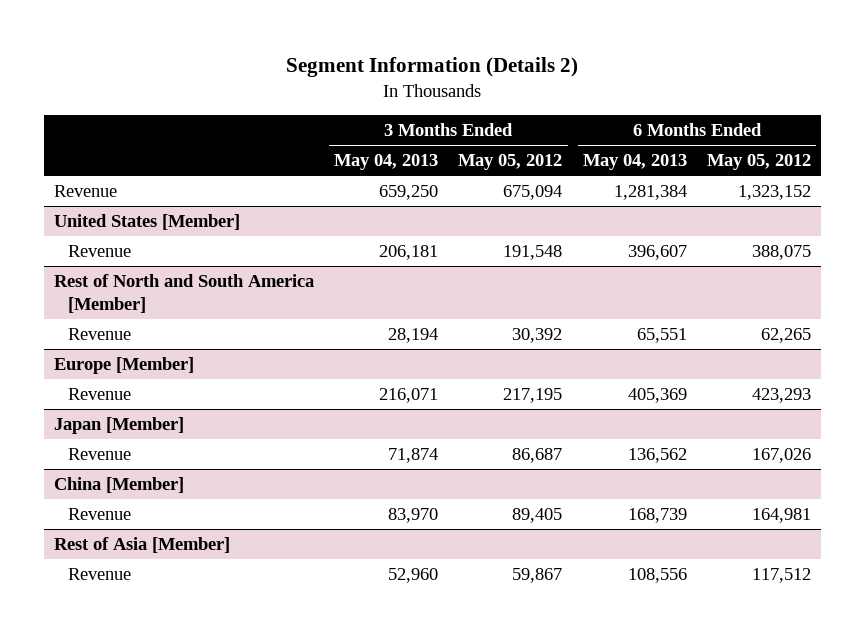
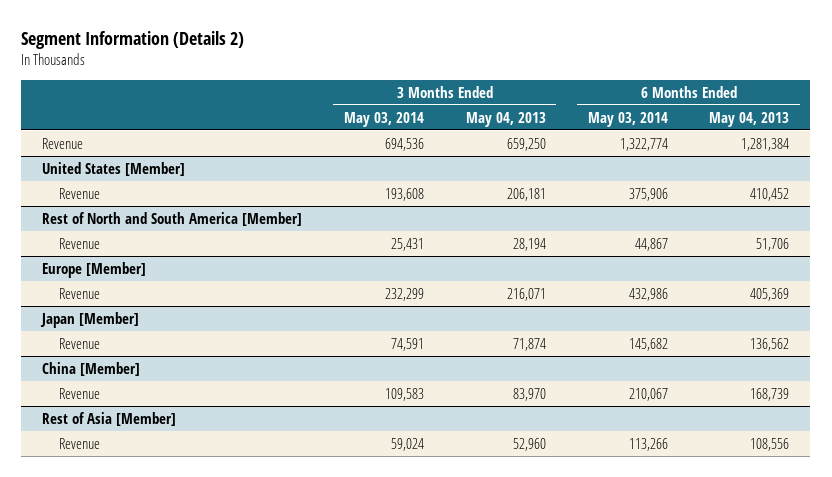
[458,154,563,171] May 05, 2012 -> none
[707,154,812,171] May 05, 2012 -> none
none -> [343,111,424,127] May 03, 2014
none -> [587,111,668,127] May 03, 2014
[627,245,687,261] 396,607 -> [750,187,790,201] 410,452
[636,328,687,344] 65,551 -> [756,237,790,251] 51,706

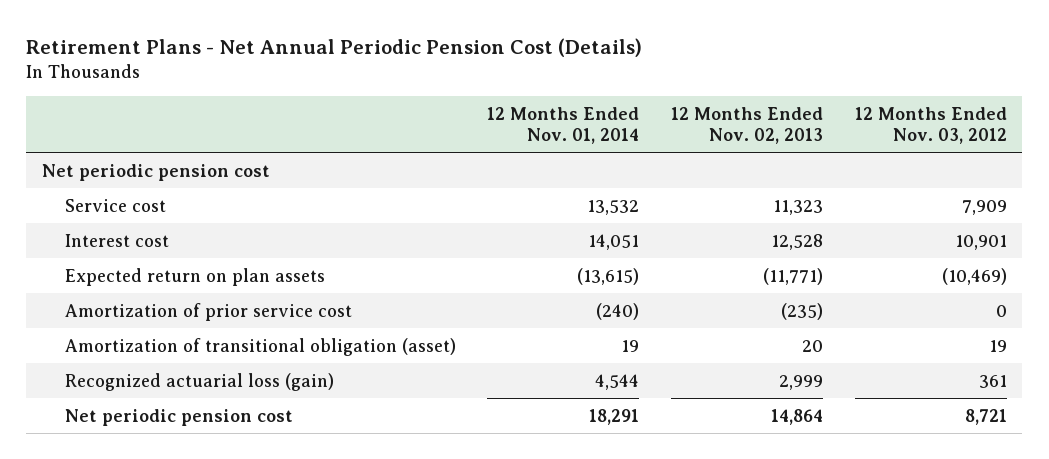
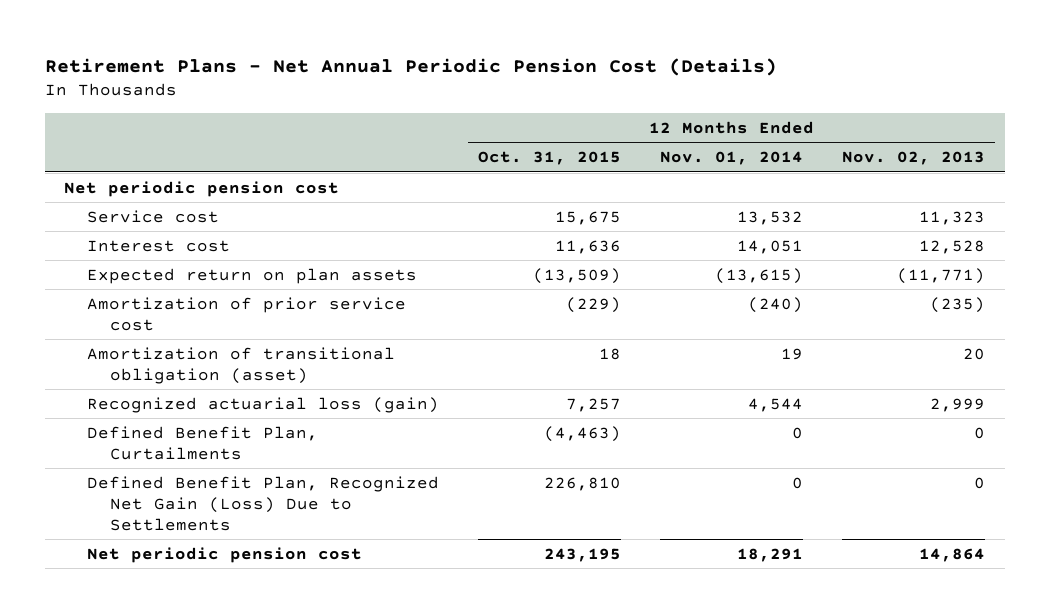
[854,106,1007,145] 12 Months Ended Nov. 03, 2012 -> none
none -> [478,151,622,166] Oct. 31, 2015
none -> [87,425,319,460] Defined Benefit Plan, Curtailments
none -> [87,475,440,531] Defined Benefit Plan, Recognized Net Gain (Loss) Due to Settlements

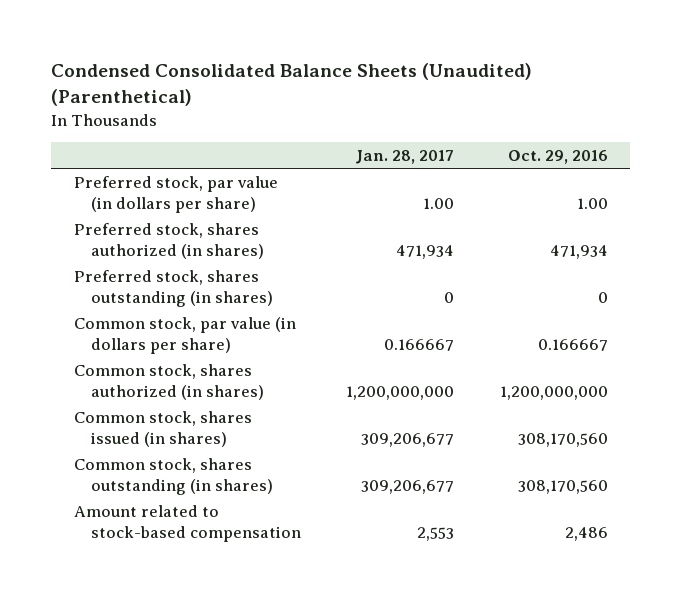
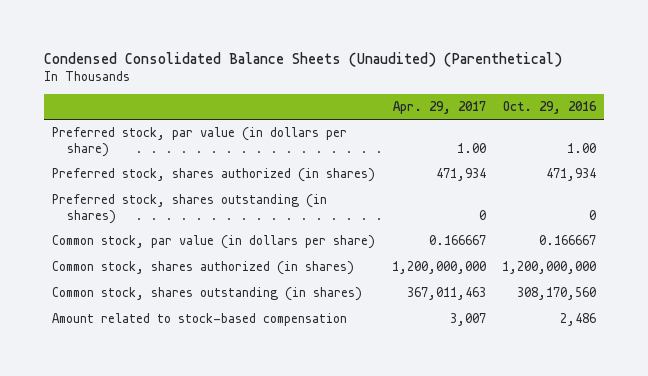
[355,150,455,165] Jan. 28, 2017 -> none
none -> [392,101,486,115] Apr. 29, 2017
[73,410,252,447] Common stock, shares issued (in shares) -> none

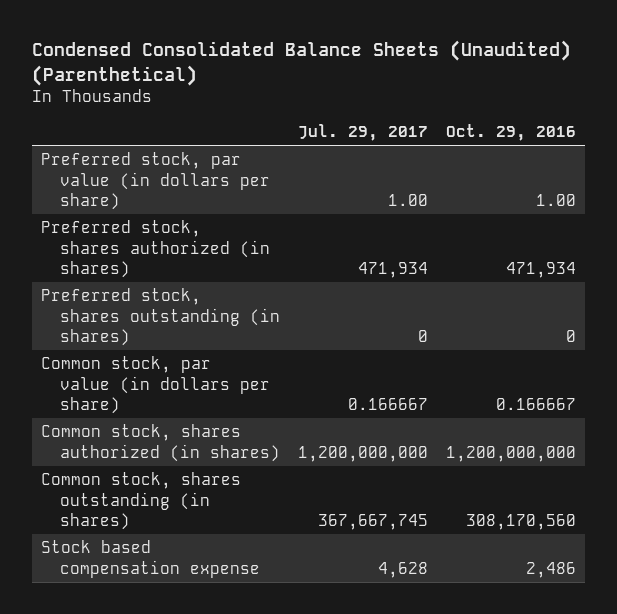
[392,101,486,115] Apr. 29, 2017 -> none
none -> [298,124,429,142] Jul. 29, 2017
[52,313,348,327] Amount related to stock-based compensation -> [40,540,261,578] Stock based compensation expense

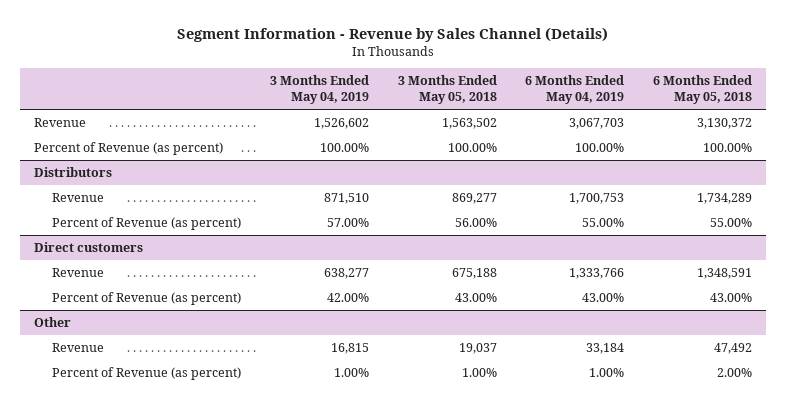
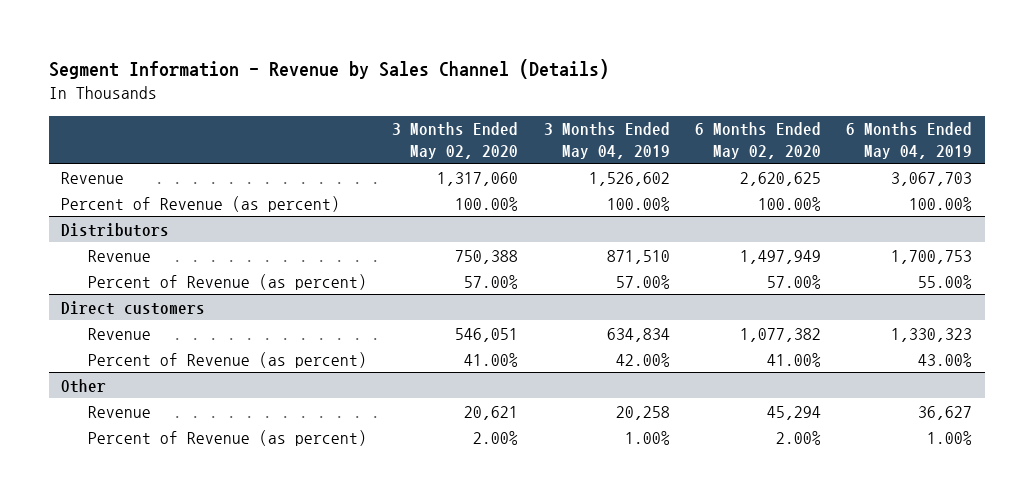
[397,75,497,105] 3 Months Ended May 05, 2018 -> none
[652,75,752,105] 6 Months Ended May 05, 2018 -> none
none -> [392,122,519,159] 3 Months Ended May 02, 2020
none -> [694,122,821,159] 6 Months Ended May 02, 2020
[324,267,370,279] 638,277 -> [606,327,670,342] 634,834
[569,267,625,279] 1,333,766 -> [891,327,973,342] 1,330,323
[331,342,370,354] 16,815 -> [615,405,670,420] 20,258
[586,342,625,354] 33,184 -> [918,405,973,420] 36,627

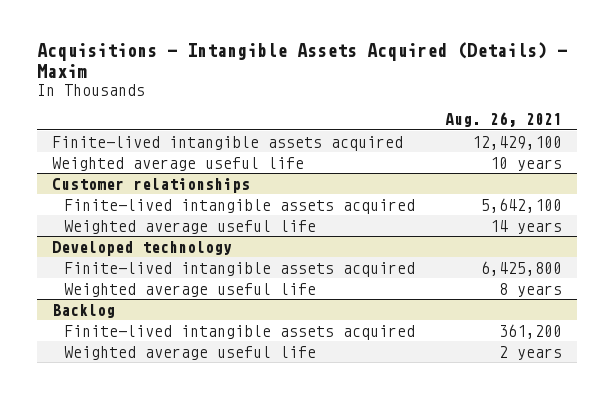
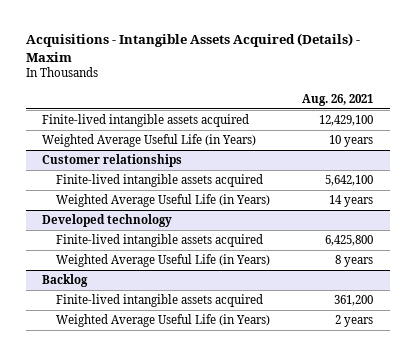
[51,156,304,171] Weighted average useful life -> [42,134,257,148] Weighted Average Useful Life (in Years)
[63,219,316,234] Weighted average useful life -> [55,194,270,208] Weighted Average Useful Life (in Years)
[63,282,316,297] Weighted average useful life -> [55,254,270,268] Weighted Average Useful Life (in Years)
[63,345,316,360] Weighted average useful life -> [55,314,270,328] Weighted Average Useful Life (in Years)

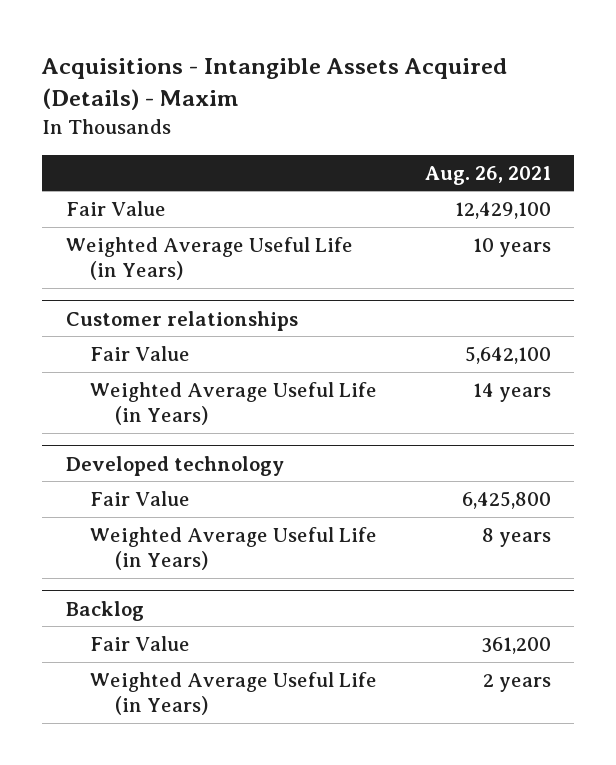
[42,114,250,128] Finite-lived intangible assets acquired -> [65,200,166,216] Fair Value
[55,174,263,188] Finite-lived intangible assets acquired -> [90,345,191,361] Fair Value
[55,234,263,248] Finite-lived intangible assets acquired -> [90,490,191,506] Fair Value
[55,294,263,308] Finite-lived intangible assets acquired -> [90,635,191,651] Fair Value

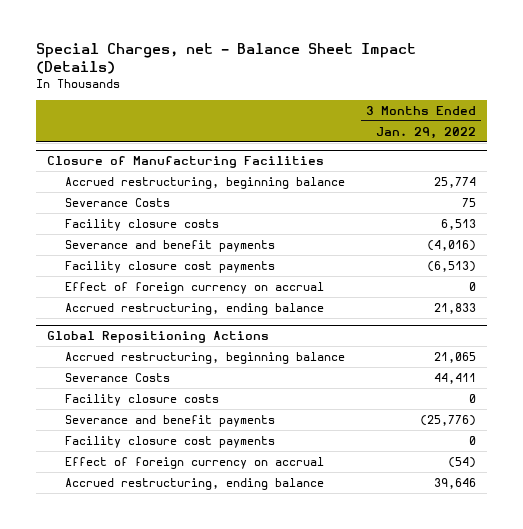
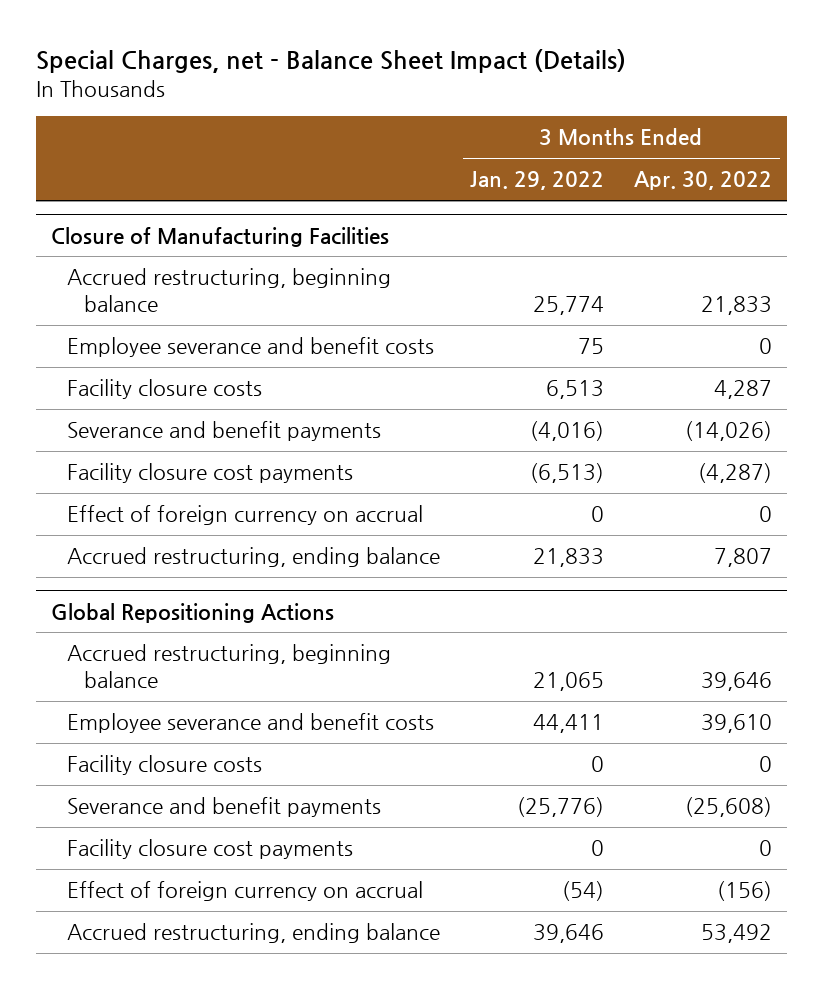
none -> [634,171,773,191] Apr. 30, 2022
[64,197,170,207] Severance Costs -> [67,337,435,358] Employee severance and benefit costs
[64,372,170,382] Severance Costs -> [67,713,435,734] Employee severance and benefit costs

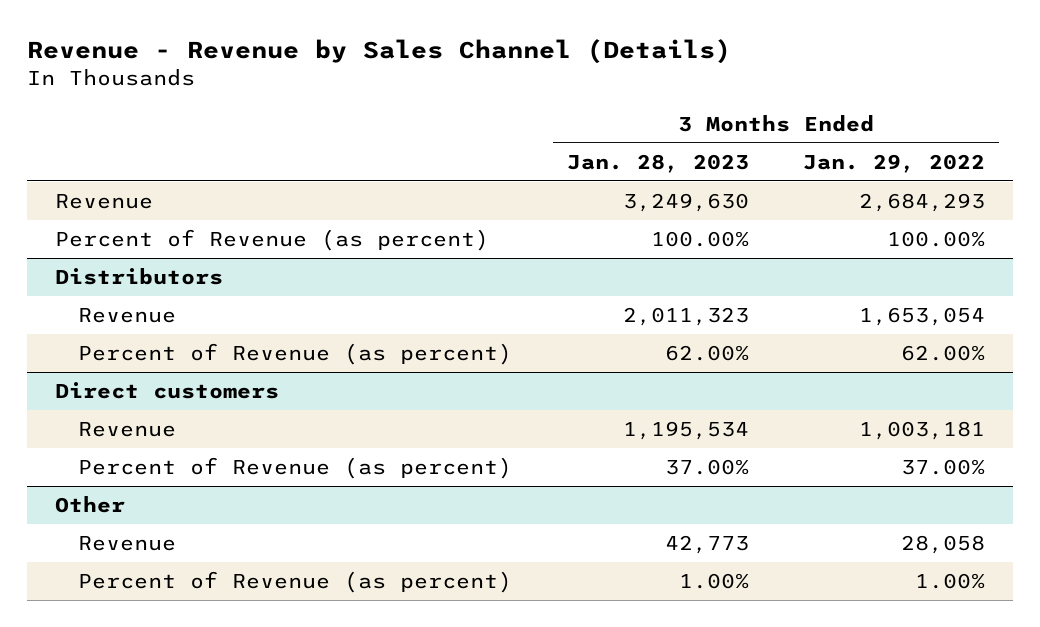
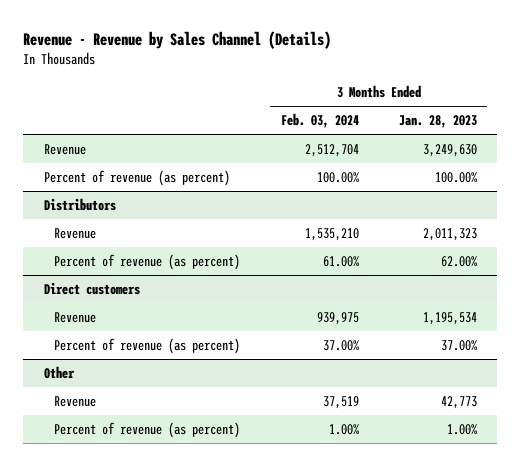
[803,153,986,173] Jan. 29, 2022 -> none
none -> [280,113,359,129] Feb. 03, 2024
[54,228,489,251] Percent of Revenue (as percent) -> [43,169,230,186] Percent of revenue (as percent)
[77,342,512,365] Percent of Revenue (as percent) -> [54,253,241,270] Percent of revenue (as percent)
[77,456,512,479] Percent of Revenue (as percent) -> [54,337,241,354] Percent of revenue (as percent)
[77,570,512,593] Percent of Revenue (as percent) -> [54,421,241,438] Percent of revenue (as percent)

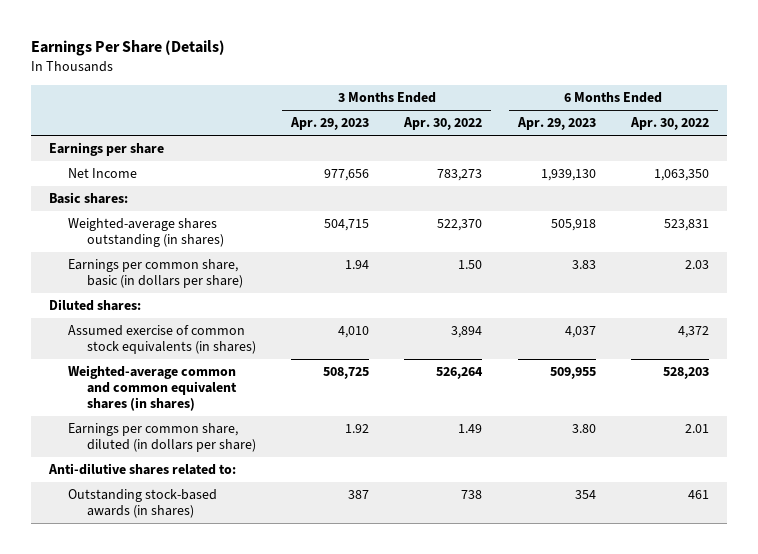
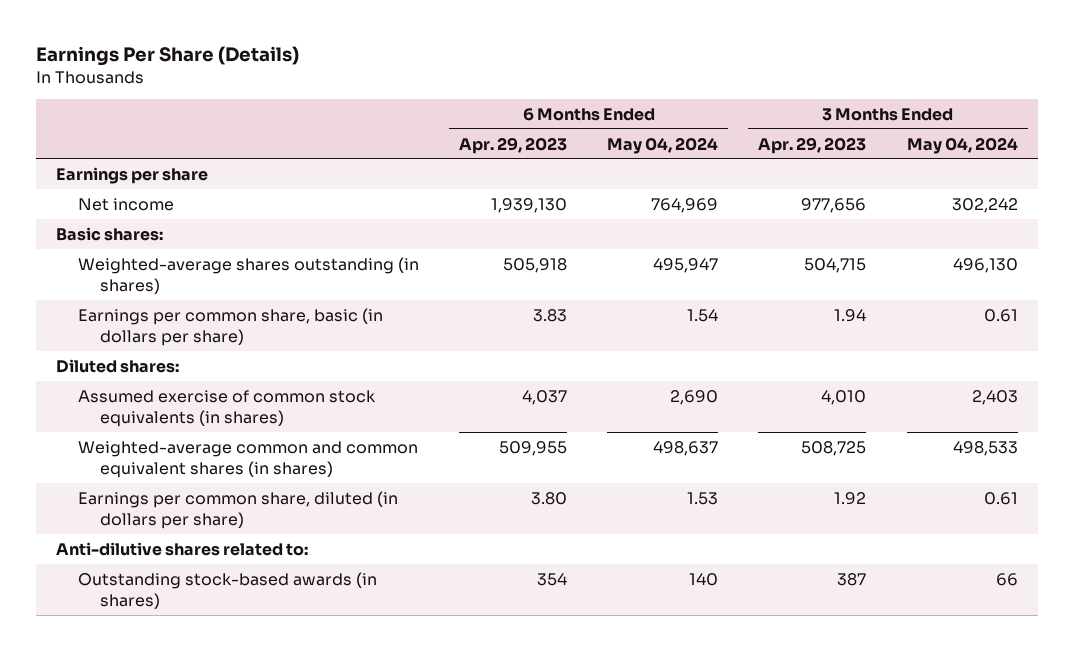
[403,117,483,131] Apr. 30, 2022 -> none
[630,117,710,131] Apr. 30, 2022 -> none
none -> [607,136,719,154] May 04, 2024
none -> [906,136,1018,154] May 04, 2024
[67,168,137,179] Net Income -> [78,197,175,211] Net income

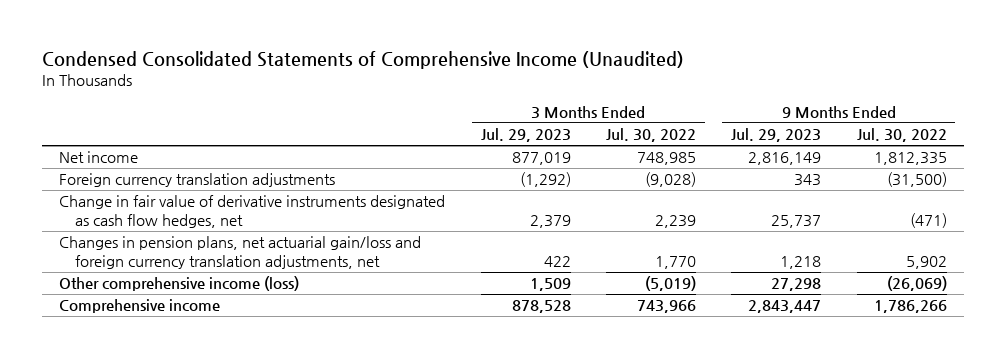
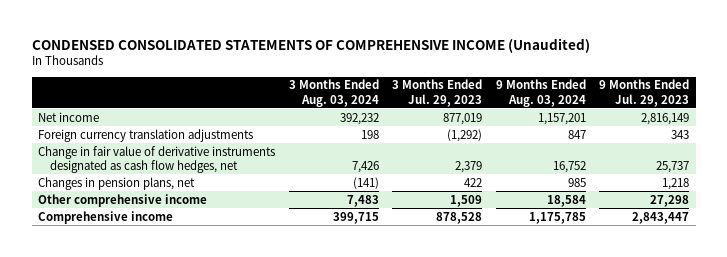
[41,50,684,69] Condensed Consolidated Statements of Comprehensive Income (Unaudited) -> [31,37,590,53] CONDENSED CONSOLIDATED STATEMENTS OF COMPREHENSIVE INCOME (Unaudited)
[605,128,696,143] Jul. 30, 2022 -> none
[856,128,947,143] Jul. 30, 2022 -> none
none -> [288,79,379,107] 3 Months Ended Aug. 03, 2024
none -> [495,79,586,107] 9 Months Ended Aug. 03, 2024
[59,236,422,269] Changes in pension plans, net actuarial gain/loss and foreign currency translation adjustments, net -> [38,176,196,190] Changes in pension plans, net
[59,276,300,292] Other comprehensive income (loss) -> [38,193,208,207] Other comprehensive income

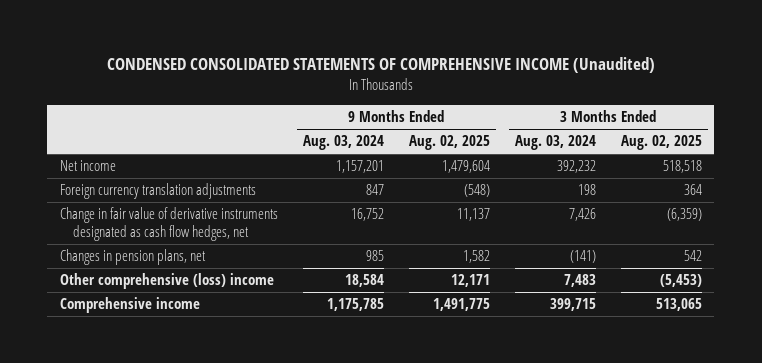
[392,79,483,107] 3 Months Ended Jul. 29, 2023 -> none
[599,79,690,107] 9 Months Ended Jul. 29, 2023 -> none
none -> [408,135,490,151] Aug. 02, 2025
none -> [620,135,702,151] Aug. 02, 2025
[38,193,208,207] Other comprehensive income -> [59,273,274,290] Other comprehensive (loss) income

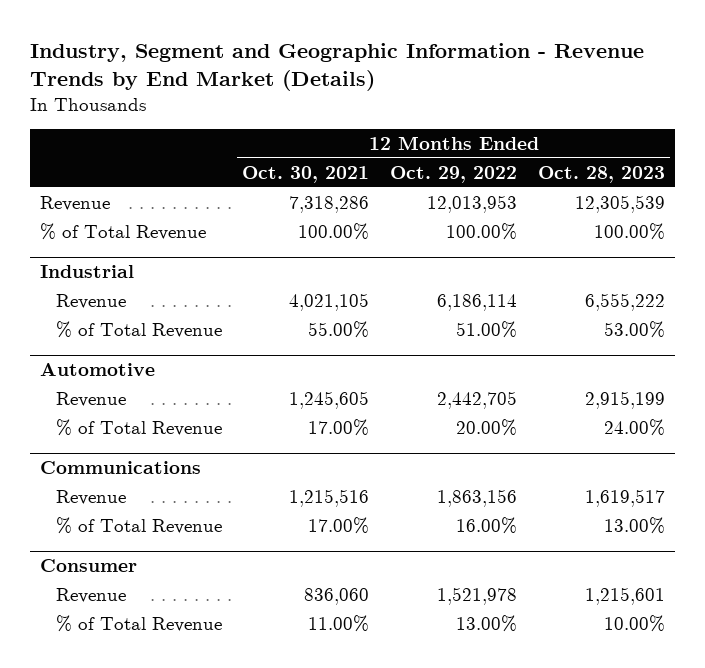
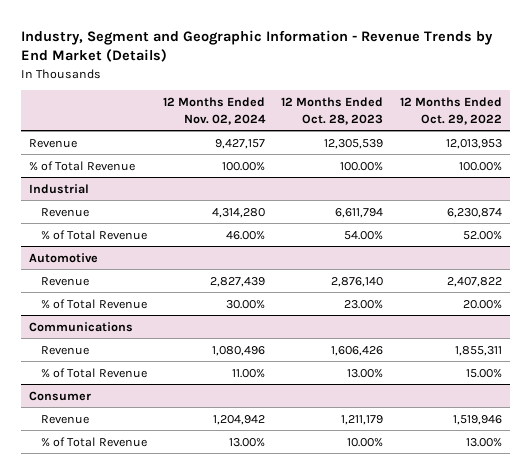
[242,165,370,183] Oct. 30, 2021 -> none
none -> [163,97,267,125] 12 Months Ended Nov. 02, 2024
[437,293,518,311] 6,186,114 -> [446,207,502,218] 6,230,874
[585,292,666,311] 6,555,222 -> [335,207,384,218] 6,611,794
[456,320,518,338] 51.00% -> [462,230,502,240] 52.00%
[604,320,666,338] 53.00% -> [344,230,384,240] 54.00%
[437,390,518,409] 2,442,705 -> [446,276,502,287] 2,407,822
[585,390,666,409] 2,915,199 -> [331,276,384,287] 2,876,140
[604,418,666,436] 24.00% -> [344,299,384,309] 23.00%
[437,488,518,507] 1,863,156 -> [454,345,502,356] 1,855,311
[585,488,666,507] 1,619,517 -> [331,345,384,356] 1,606,426
[456,516,518,534] 16.00% -> [465,368,502,378] 15.00%
[437,586,518,605] 1,521,978 -> [452,414,502,425] 1,519,946
[585,586,666,605] 1,215,601 -> [341,414,384,425] 1,211,179

